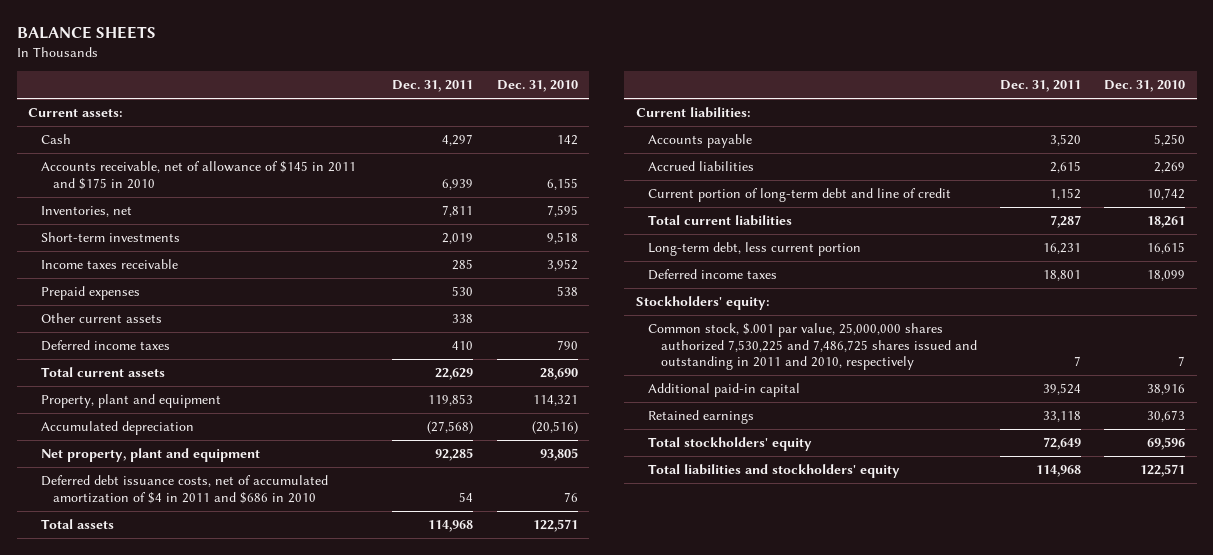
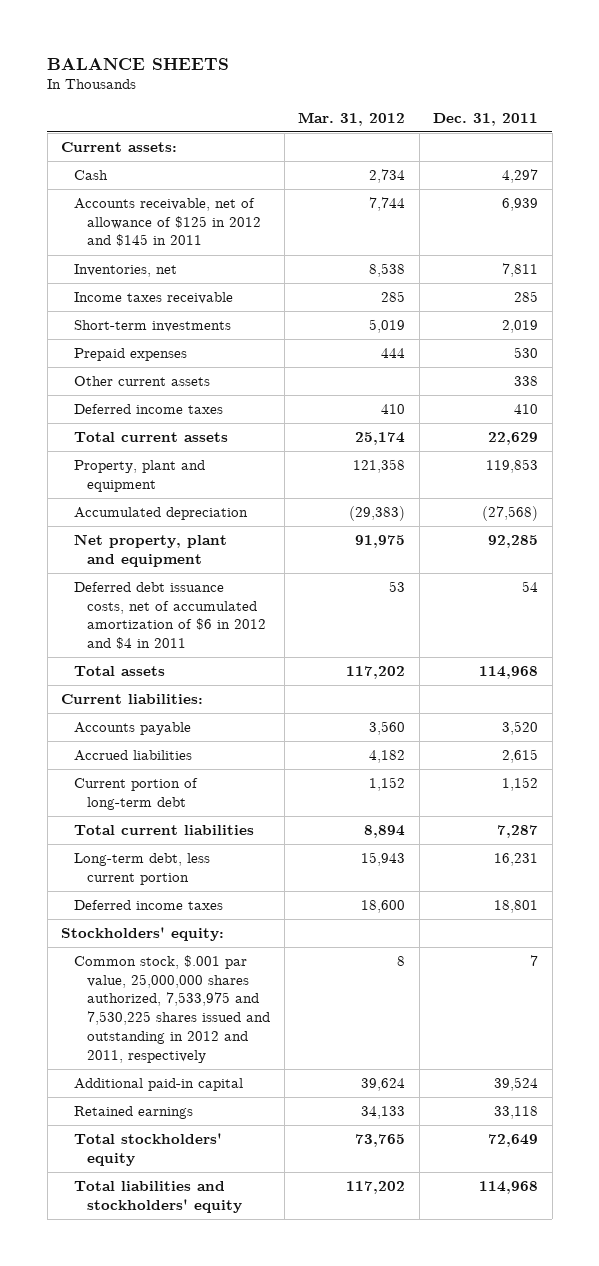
[496,80,578,93] Dec. 31, 2010 -> none
none -> [298,111,406,126] Mar. 31, 2012
[40,161,356,190] Accounts receivable, net of allowance of $145 in 2011 and $175 in 2010 -> [74,198,262,247] Accounts receivable, net of allowance of $125 in 2012 and $145 in 2011
[40,232,180,243] Short-term investments -> [74,320,232,333] Short-term investments
[40,475,328,504] Deferred debt issuance costs, net of accumulated amortization of $4 in 2011 and $686 in 2010 -> [74,582,267,650] Deferred debt issuance costs, net of accumulated amortization of $6 in 2012 and $4 in 2011
[648,188,952,203] Current portion of long-term debt and line of credit -> [74,778,199,810] Current portion of long-term debt
[648,323,977,370] Common stock, $.001 par value, 25,000,000 shares authorized 7,530,225 and 7,486,725 shares issued and outstanding in 2011 and 2010, respectively -> [74,955,271,1063] Common stock, $.001 par value, 25,000,000 shares authorized, 7,533,975 and 7,530,225 shares issued and outstanding in 2012 and 2011, respectively

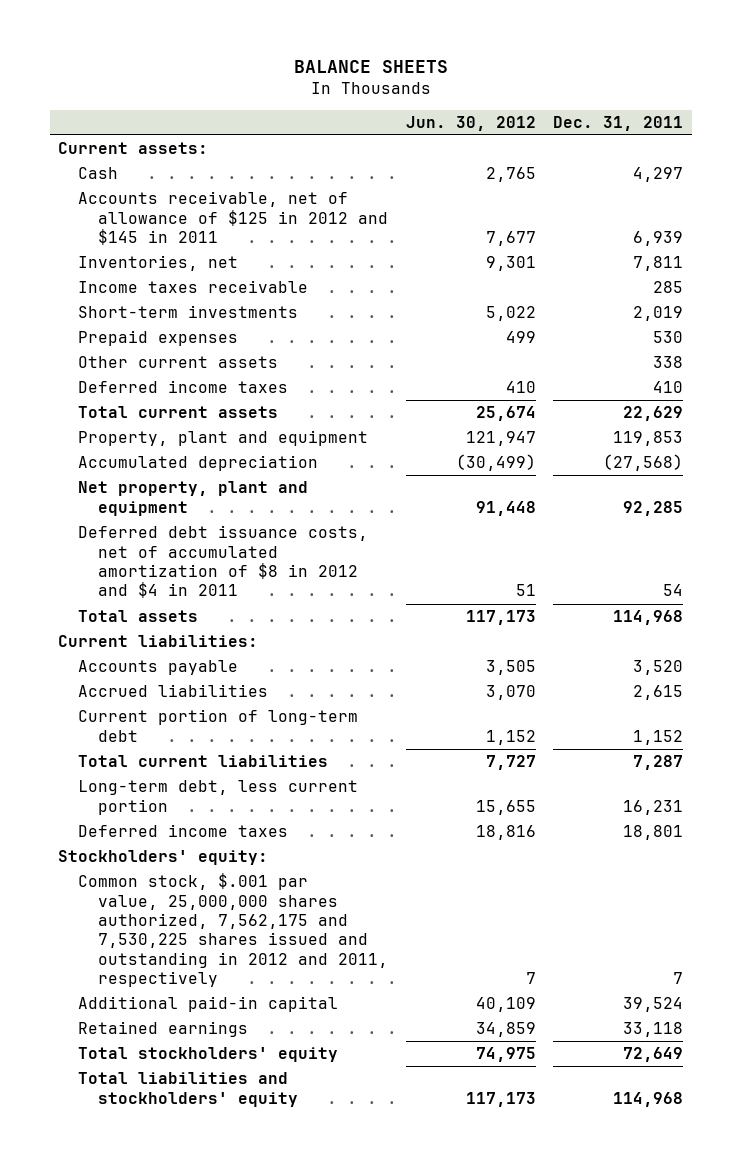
[298,111,406,126] Mar. 31, 2012 -> none
none -> [405,115,536,131] Jun. 30, 2012
[74,582,267,650] Deferred debt issuance costs, net of accumulated amortization of $6 in 2012 and $4 in 2011 -> [78,525,369,599] Deferred debt issuance costs, net of accumulated amortization of $8 in 2012 and $4 in 2011
[74,955,271,1063] Common stock, $.001 par value, 25,000,000 shares authorized, 7,533,975 and 7,530,225 shares issued and outstanding in 2012 and 2011, respectively -> [78,873,389,988] Common stock, $.001 par value, 25,000,000 shares authorized, 7,562,175 and 7,530,225 shares issued and outstanding in 2012 and 2011, respectively

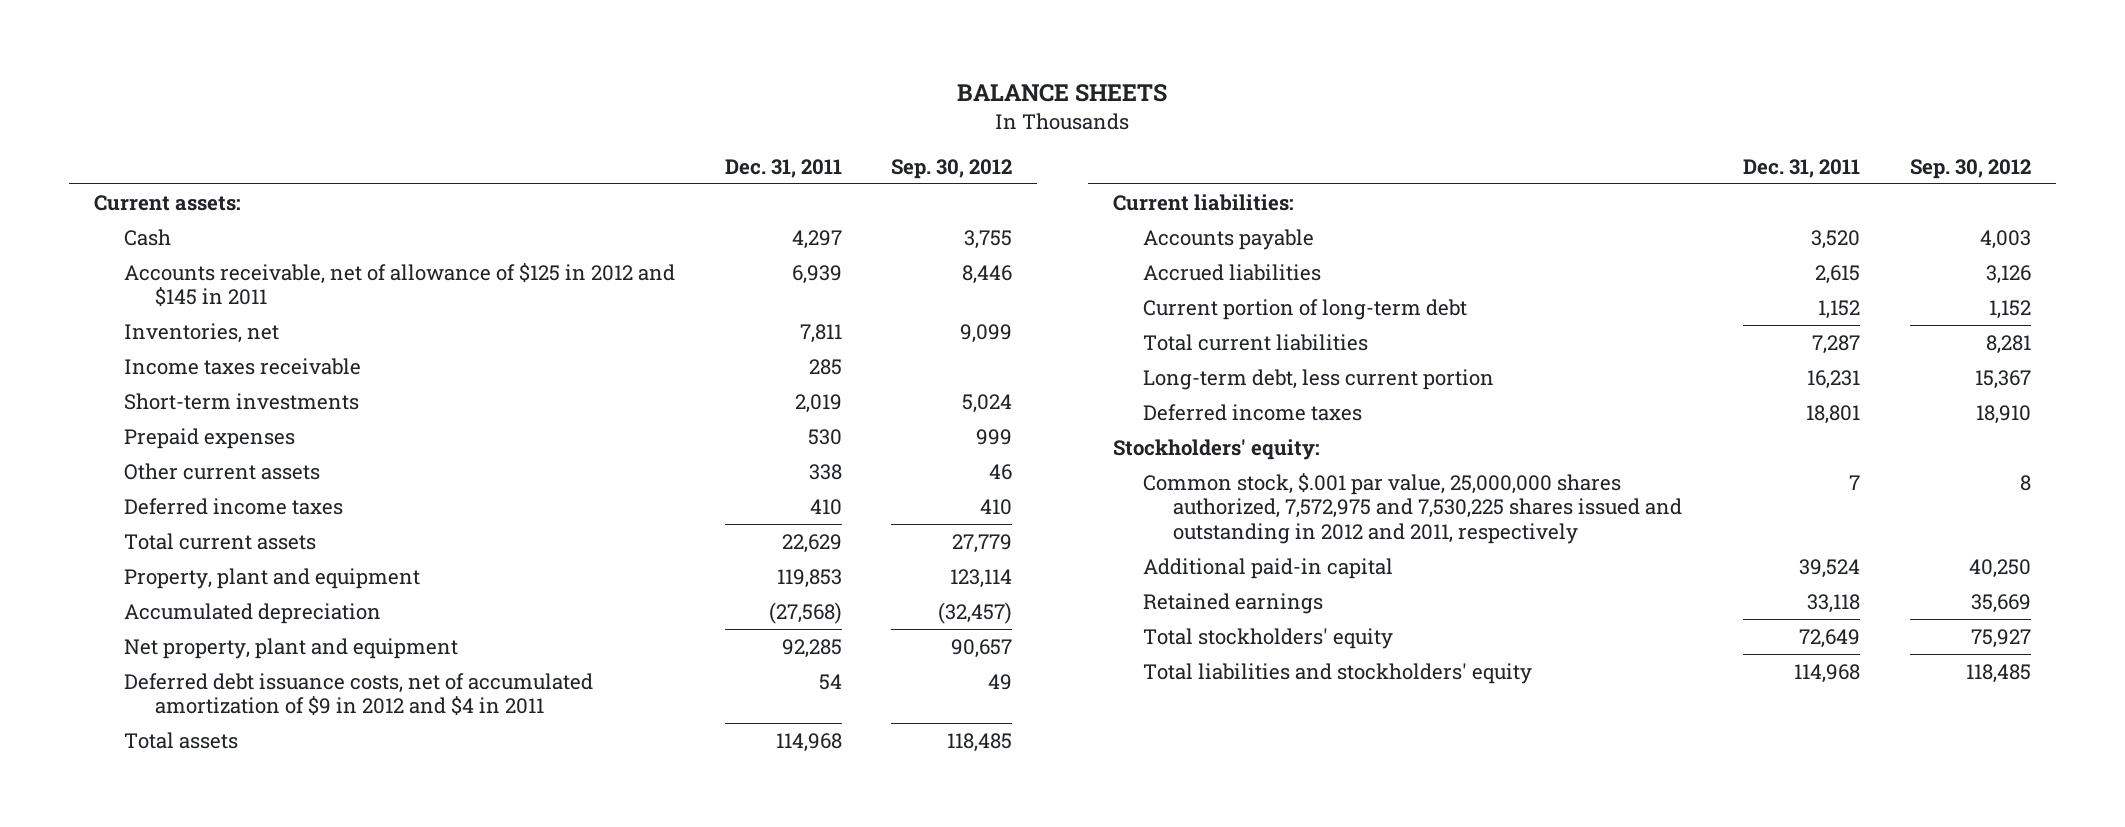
[405,115,536,131] Jun. 30, 2012 -> none
none -> [891,158,1013,179] Sep. 30, 2012
[78,525,369,599] Deferred debt issuance costs, net of accumulated amortization of $8 in 2012 and $4 in 2011 -> [124,672,594,717] Deferred debt issuance costs, net of accumulated amortization of $9 in 2012 and $4 in 2011
[78,873,389,988] Common stock, $.001 par value, 25,000,000 shares authorized, 7,562,175 and 7,530,225 shares issued and outstanding in 2012 and 2011, respectively -> [1143,472,1683,545] Common stock, $.001 par value, 25,000,000 shares authorized, 7,572,975 and 7,530,225 shares issued and outstanding in 2012 and 2011, respectively

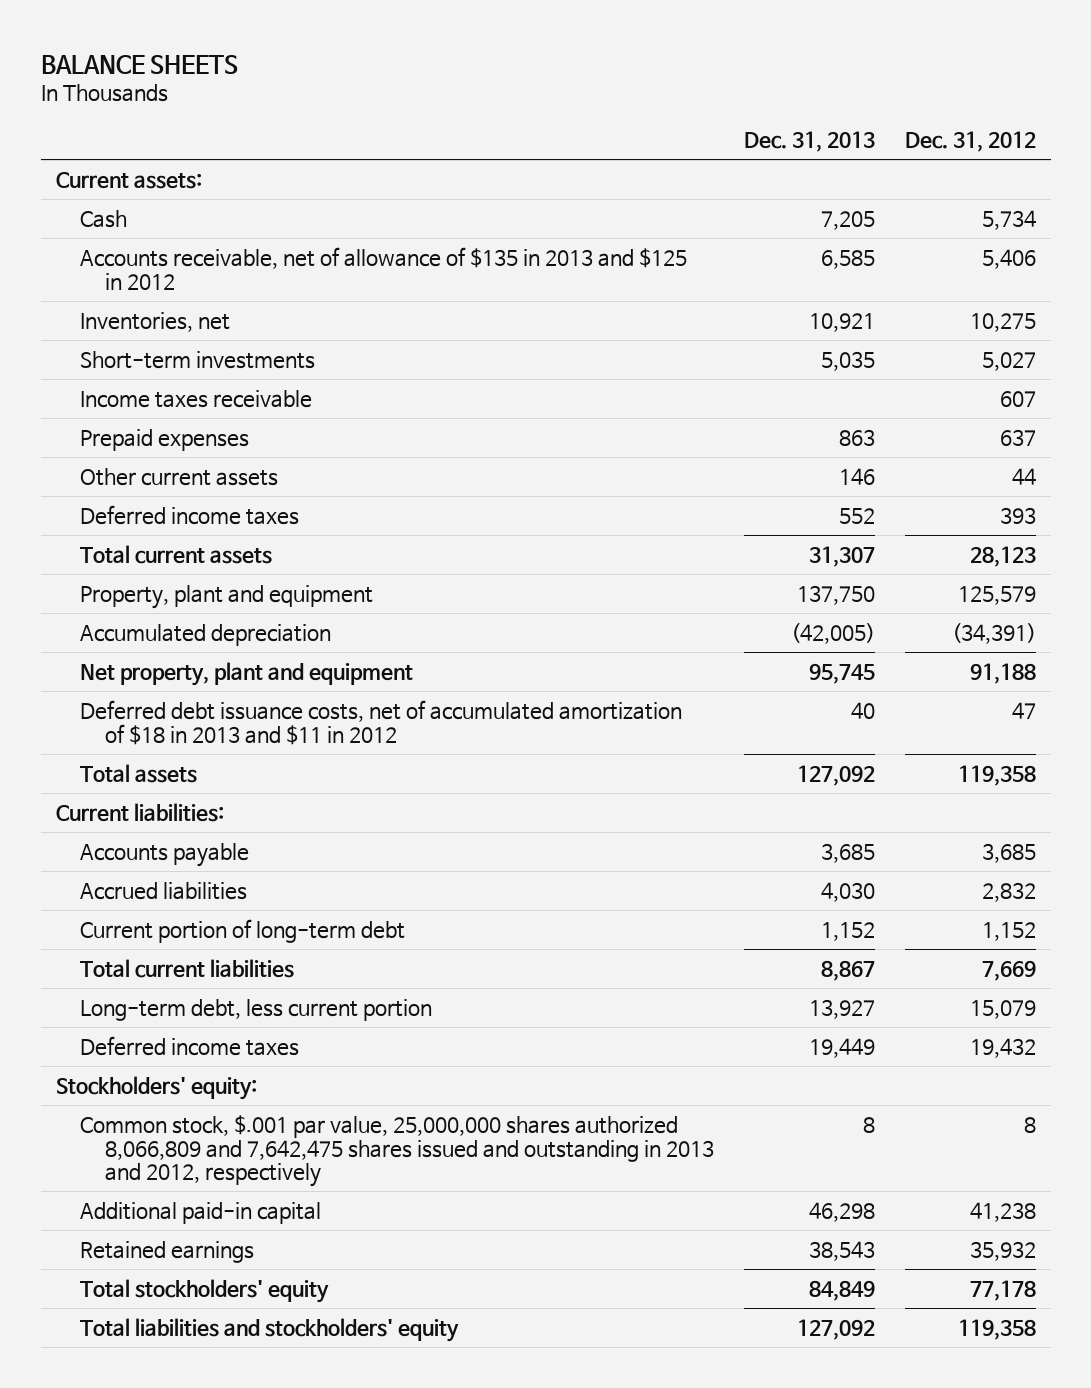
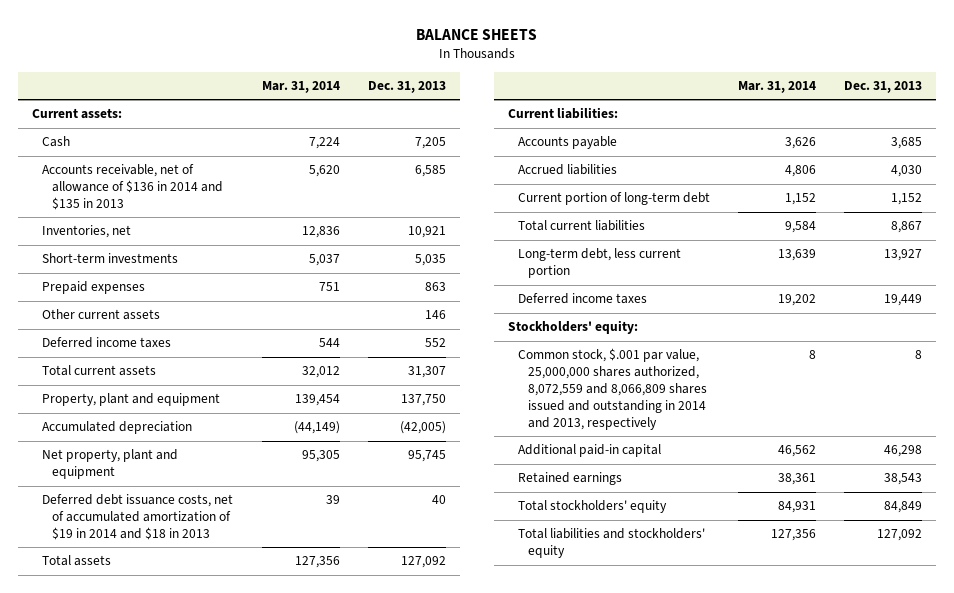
[904,131,1036,153] Dec. 31, 2012 -> none
none -> [262,81,341,94] Mar. 31, 2014
[80,246,688,290] Accounts receivable, net of allowance of $135 in 2013 and $125 in 2012 -> [42,164,224,211] Accounts receivable, net of allowance of $136 in 2014 and $135 in 2013
[80,389,313,408] Income taxes receivable -> none
[80,699,683,745] Deferred debt issuance costs, net of accumulated amortization of $18 in 2013 and $11 in 2012 -> [42,494,234,541] Deferred debt issuance costs, net of accumulated amortization of $19 in 2014 and $18 in 2013
[80,1114,714,1188] Common stock, $.001 par value, 25,000,000 shares authorized 8,066,809 and 7,642,475 shares issued and outstanding in 2013 and 2012, respectively -> [518,348,708,430] Common stock, $.001 par value, 25,000,000 shares authorized, 8,072,559 and 8,066,809 shares issued and outstanding in 2014 and 2013, respectively

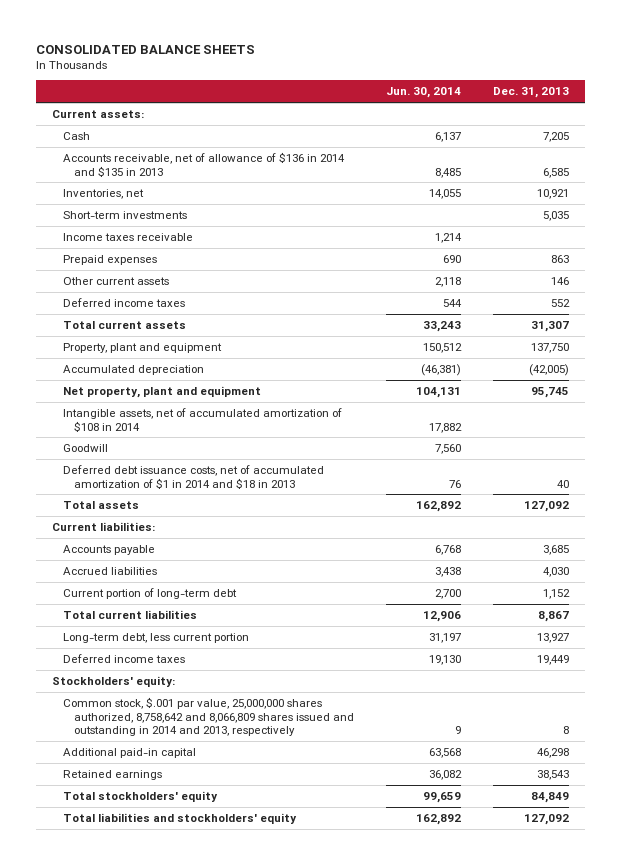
[416,28,538,40] BALANCE SHEETS -> [36,44,256,54] CONSOLIDATED BALANCE SHEETS
[262,81,341,94] Mar. 31, 2014 -> none
none -> [385,87,461,99] Jun. 30, 2014
none -> [63,232,194,241] Income taxes receivable
none -> [63,407,343,432] Intangible assets, net of accumulated amortization of $108 in 2014
none -> [63,443,109,452] Goodwill
[42,494,234,541] Deferred debt issuance costs, net of accumulated amortization of $19 in 2014 and $18 in 2013 -> [63,464,325,489] Deferred debt issuance costs, net of accumulated amortization of $1 in 2014 and $18 in 2013
[518,348,708,430] Common stock, $.001 par value, 25,000,000 shares authorized, 8,072,559 and 8,066,809 shares issued and outstanding in 2014 and 2013, respectively -> [63,696,354,737] Common stock, $.001 par value, 25,000,000 shares authorized, 8,758,642 and 8,066,809 shares issued and outstanding in 2014 and 2013, respectively

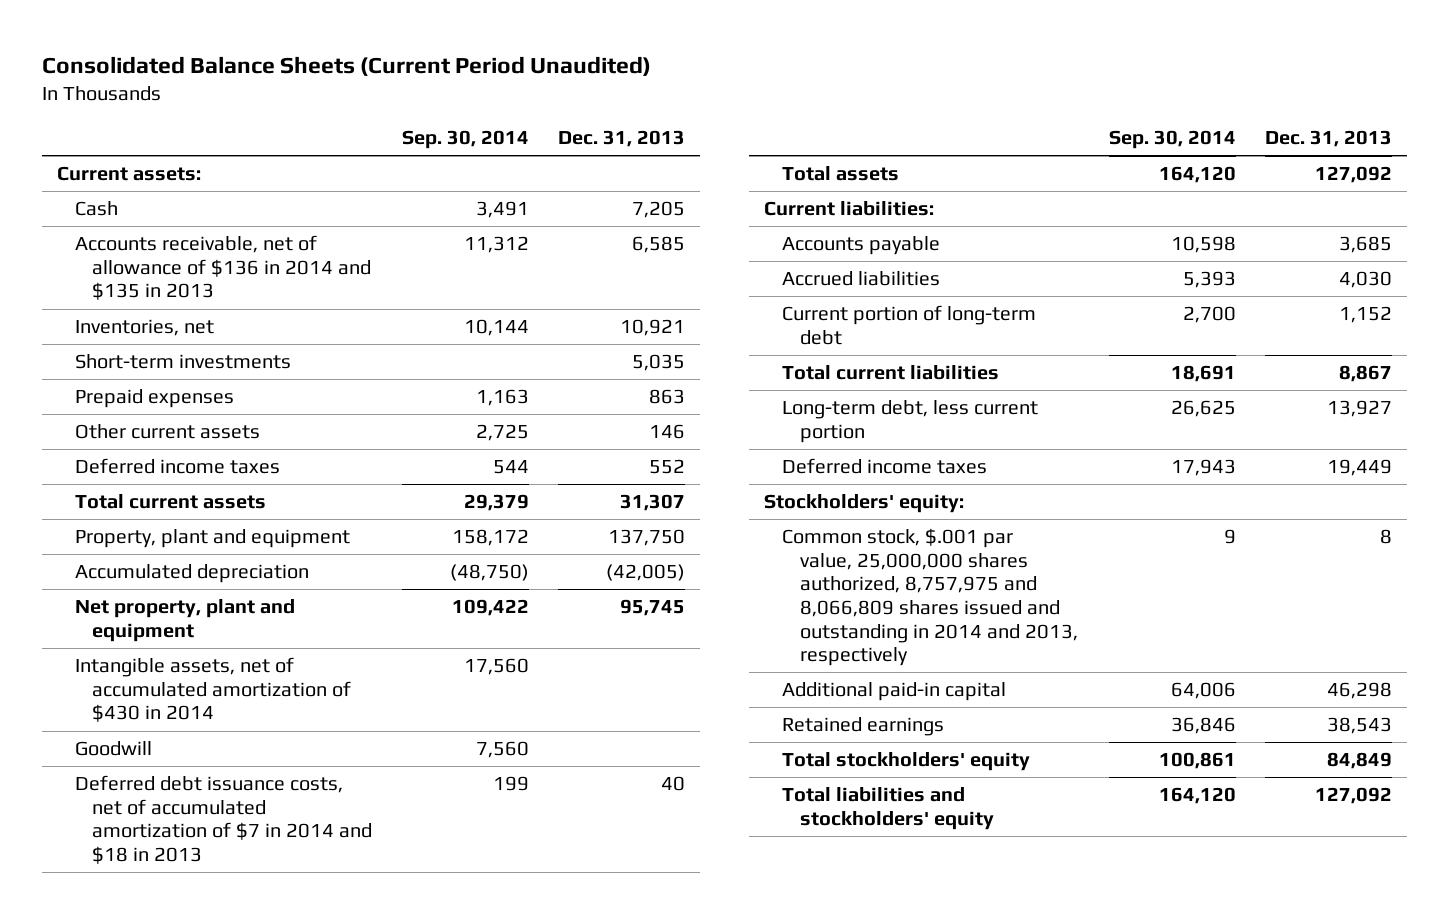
[36,44,256,54] CONSOLIDATED BALANCE SHEETS -> [42,55,652,76] Consolidated Balance Sheets (Current Period Unaudited)
[385,87,461,99] Jun. 30, 2014 -> none
none -> [401,129,529,149] Sep. 30, 2014
[63,232,194,241] Income taxes receivable -> none
[63,407,343,432] Intangible assets, net of accumulated amortization of $108 in 2014 -> [74,657,352,723] Intangible assets, net of accumulated amortization of $430 in 2014
[63,464,325,489] Deferred debt issuance costs, net of accumulated amortization of $1 in 2014 and $18 in 2013 -> [74,775,373,864] Deferred debt issuance costs, net of accumulated amortization of $7 in 2014 and $18 in 2013
[63,696,354,737] Common stock, $.001 par value, 25,000,000 shares authorized, 8,758,642 and 8,066,809 shares issued and outstanding in 2014 and 2013, respectively -> [781,528,1078,667] Common stock, $.001 par value, 25,000,000 shares authorized, 8,757,975 and 8,066,809 shares issued and outstanding in 2014 and 2013, respectively

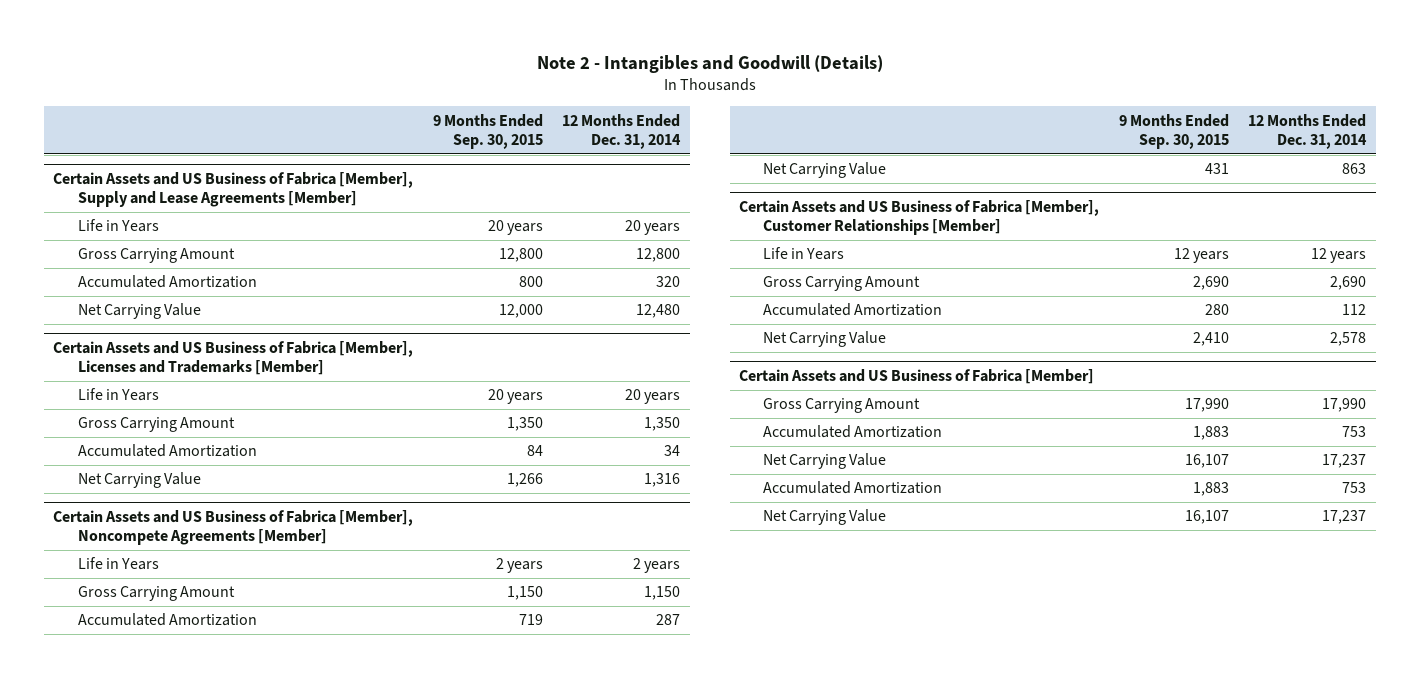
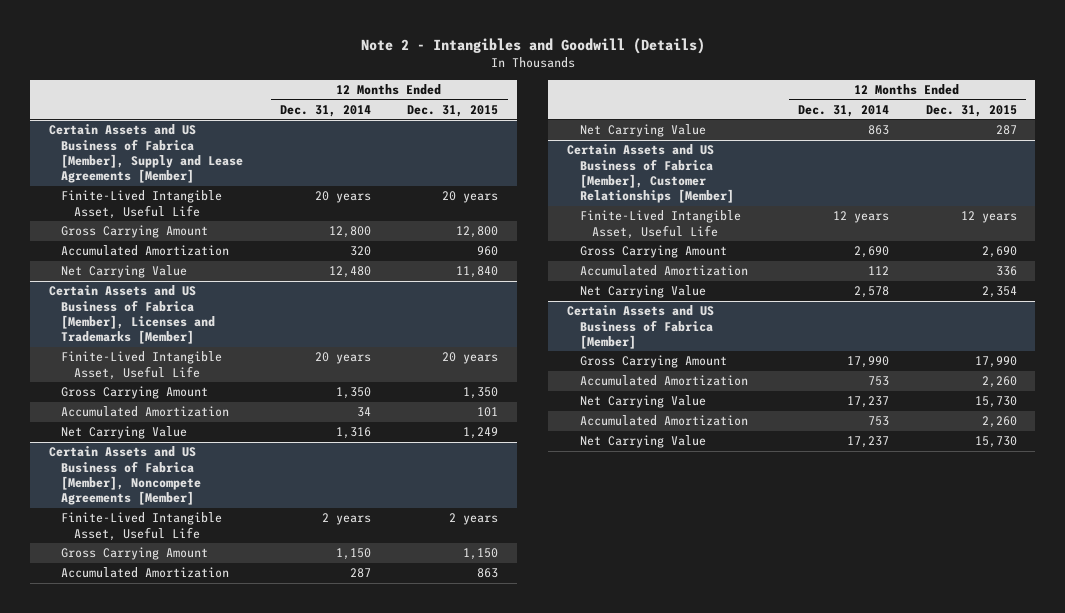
[432,113,543,149] 9 Months Ended Sep. 30, 2015 -> none
none -> [407,104,499,117] Dec. 31, 2015
[77,219,159,233] Life in Years -> [61,190,223,219] Finite-Lived Intangible Asset, Useful Life
[77,388,159,402] Life in Years -> [61,351,223,380] Finite-Lived Intangible Asset, Useful Life
[77,557,159,571] Life in Years -> [61,512,223,541] Finite-Lived Intangible Asset, Useful Life
[763,247,845,261] Life in Years -> [579,210,741,239] Finite-Lived Intangible Asset, Useful Life

